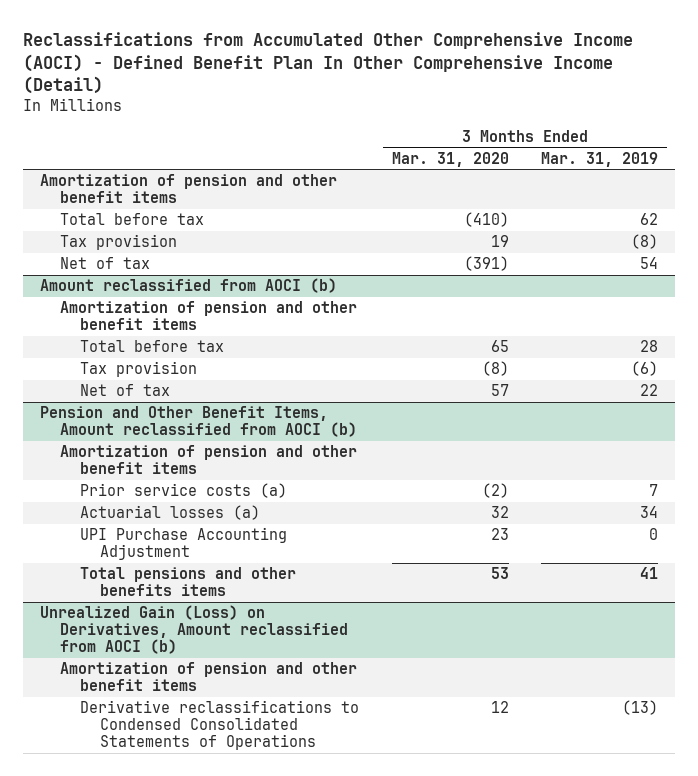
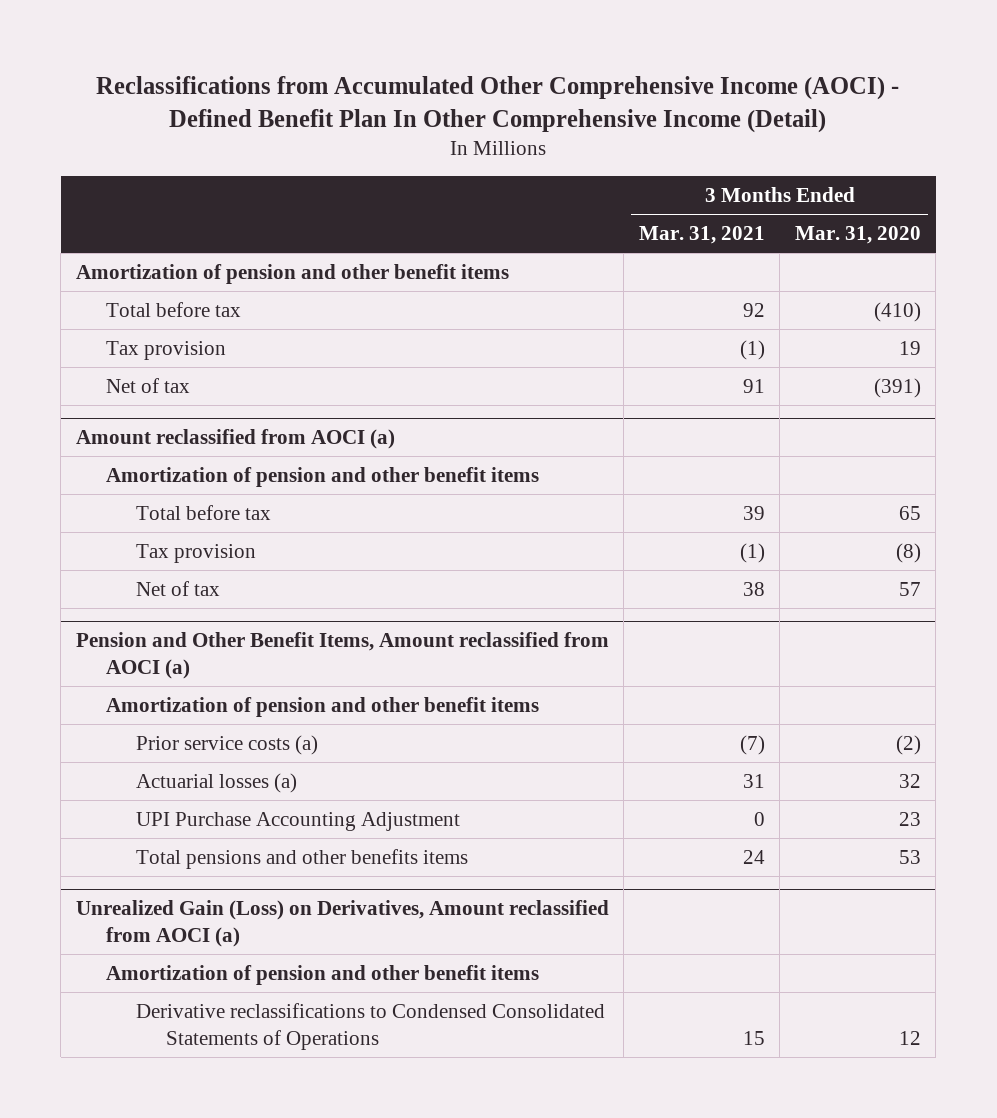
[541,151,659,167] Mar. 31, 2019 -> none
none -> [638,226,765,245] Mar. 31, 2021
[39,278,337,294] Amount reclassified from AOCI (b) -> [75,429,395,450] Amount reclassified from AOCI (a)
[39,406,357,438] Pension and Other Benefit Items, Amount reclassified from AOCI (b) -> [75,632,609,680] Pension and Other Benefit Items, Amount reclassified from AOCI (a)
[39,605,348,655] Unrealized Gain (Loss) on Derivatives, Amount reclassified from AOCI (b) -> [75,900,609,948] Unrealized Gain (Loss) on Derivatives, Amount reclassified from AOCI (a)

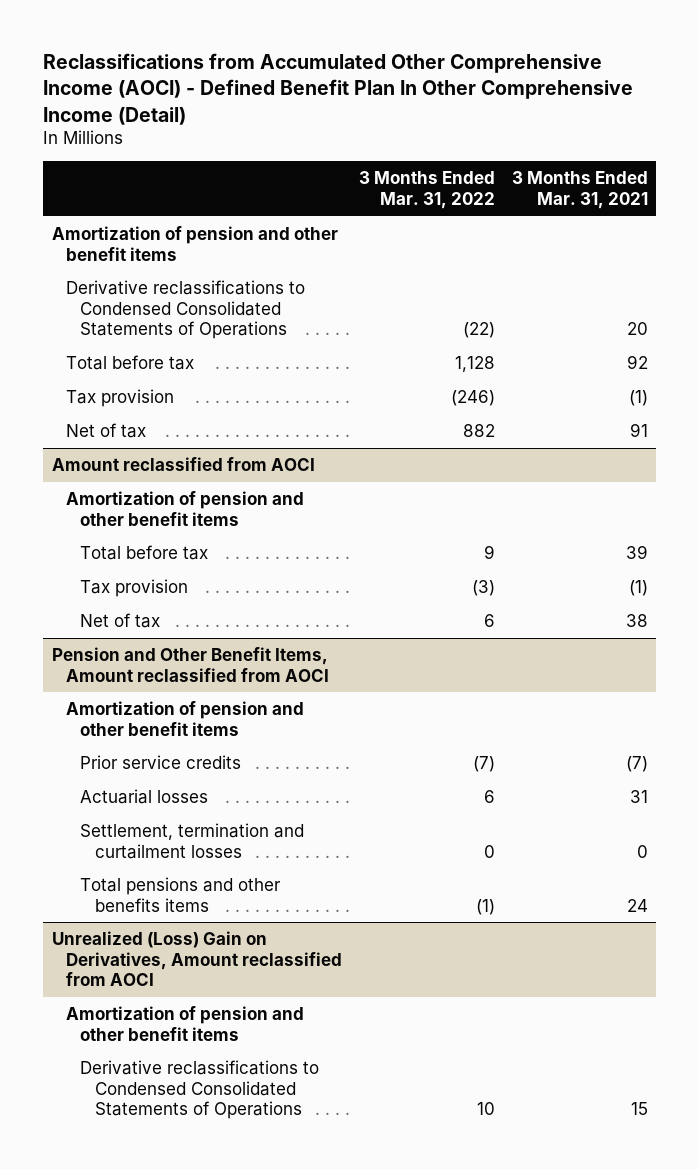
[794,226,921,245] Mar. 31, 2020 -> none
none -> [358,171,495,209] 3 Months Ended Mar. 31, 2022
none -> [65,279,305,340] Derivative reclassifications to Condensed Consolidated Statements of Operations
[75,429,395,450] Amount reclassified from AOCI (a) -> [51,456,315,471] Amount reclassified from AOCI
[75,632,609,680] Pension and Other Benefit Items, Amount reclassified from AOCI (a) -> [51,646,329,682] Pension and Other Benefit Items, Amount reclassified from AOCI
[135,811,460,831] UPI Purchase Accounting Adjustment -> none
[135,734,318,755] Prior service costs (a) -> [80,754,242,769] Prior service credits
[135,772,297,793] Actuarial losses (a) -> [80,788,209,804] Actuarial losses
none -> [80,822,305,859] Settlement, termination and curtailment losses
[75,900,609,948] Unrealized Gain (Loss) on Derivatives, Amount reclassified from AOCI (a) -> [51,930,342,987] Unrealized (Loss) Gain on Derivatives, Amount reclassified from AOCI

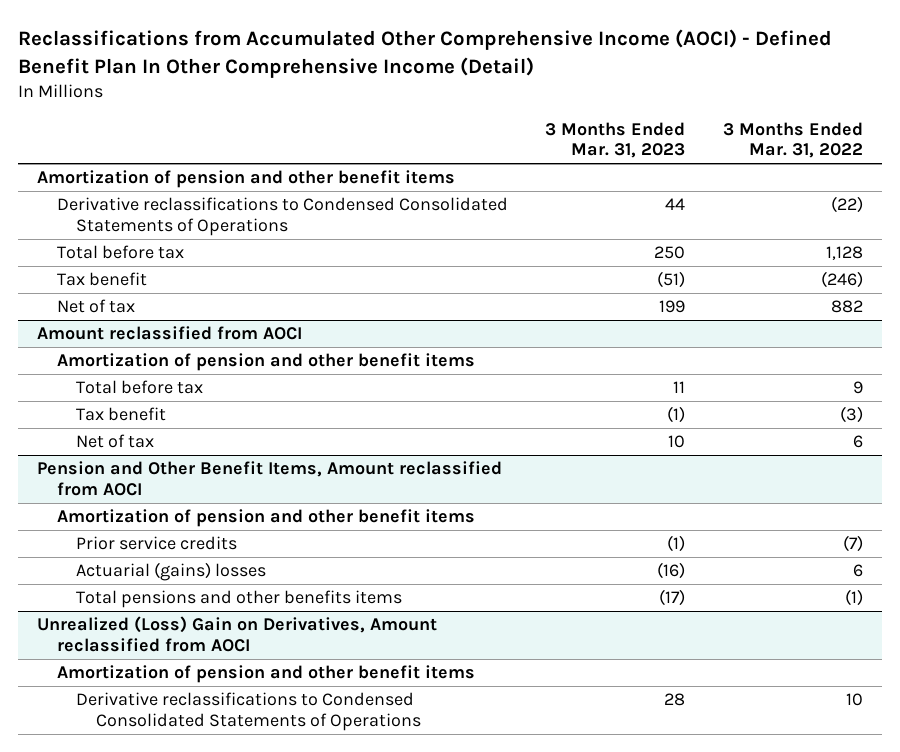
[511,171,648,209] 3 Months Ended Mar. 31, 2021 -> none
none -> [545,121,686,159] 3 Months Ended Mar. 31, 2023
[65,388,174,407] Tax provision -> [56,272,147,287] Tax benefit
[80,578,189,597] Tax provision -> [76,407,167,422] Tax benefit
[80,822,305,859] Settlement, termination and curtailment losses -> none
[80,788,209,804] Actuarial losses -> [76,562,267,582] Actuarial (gains) losses

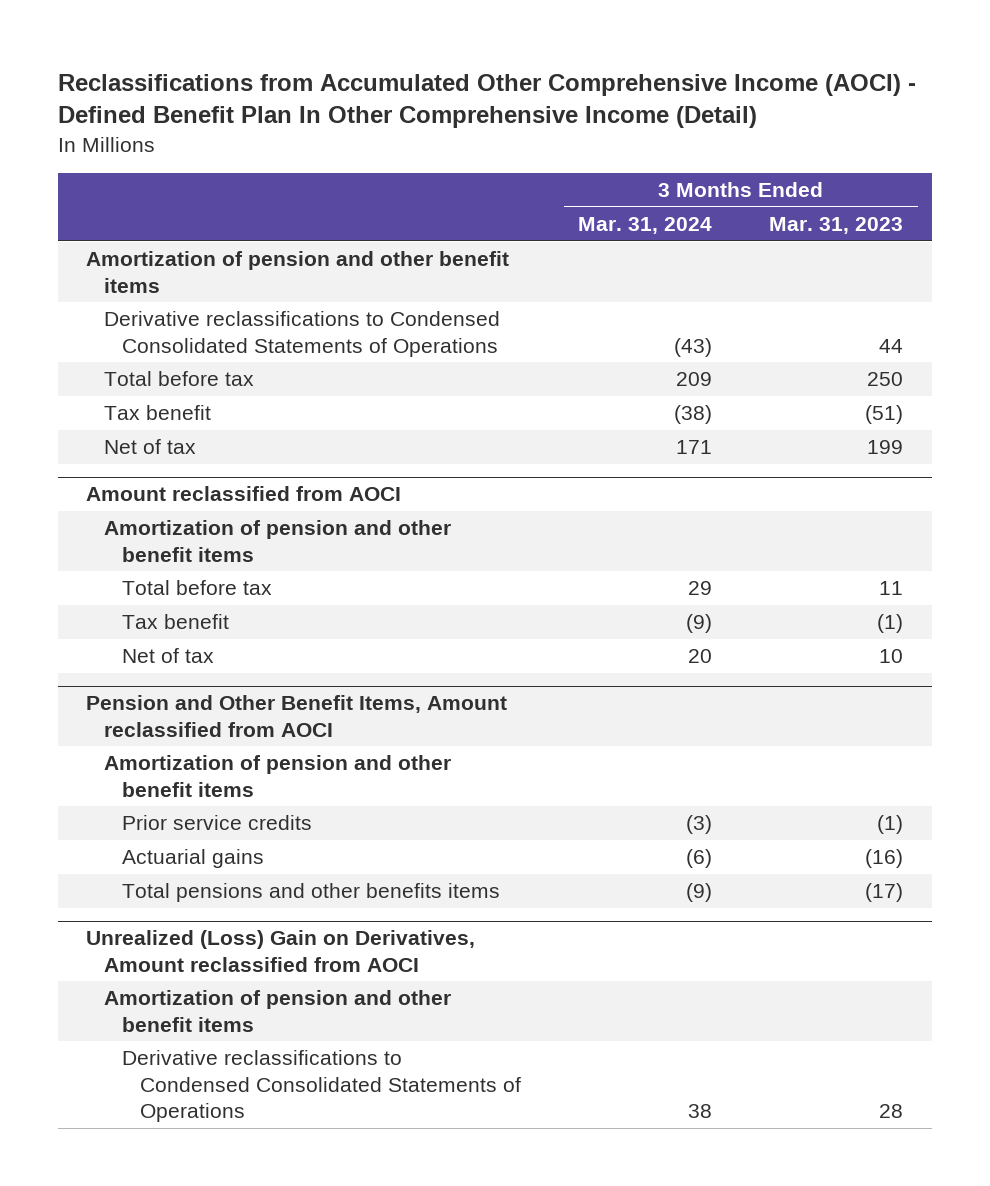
[723,121,864,159] 3 Months Ended Mar. 31, 2022 -> none
none -> [577,216,712,234] Mar. 31, 2024
[76,562,267,582] Actuarial (gains) losses -> [121,849,264,869] Actuarial gains

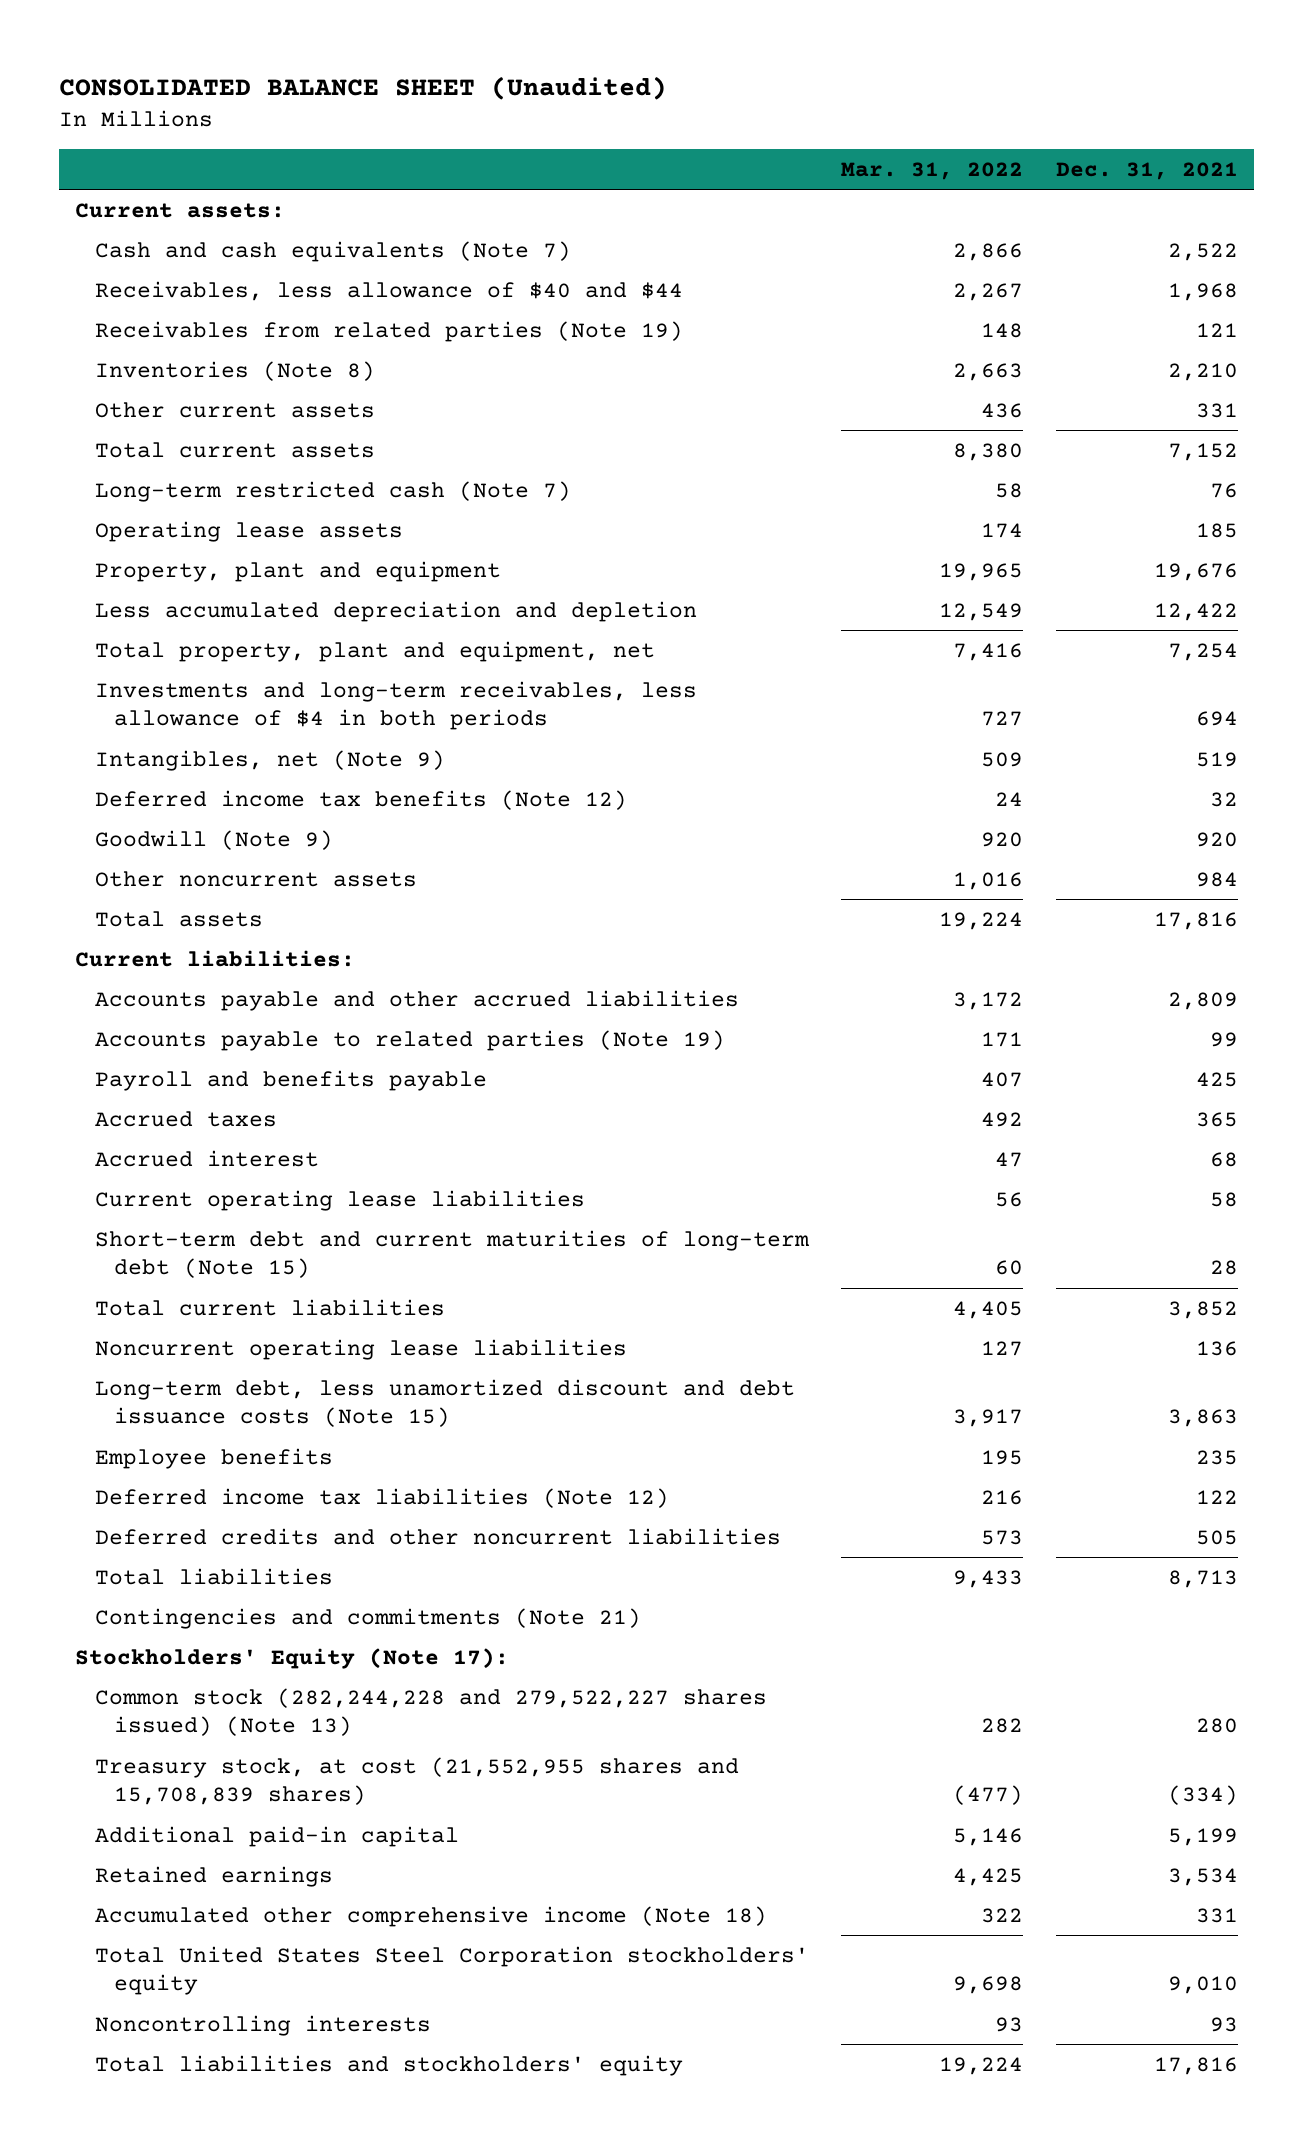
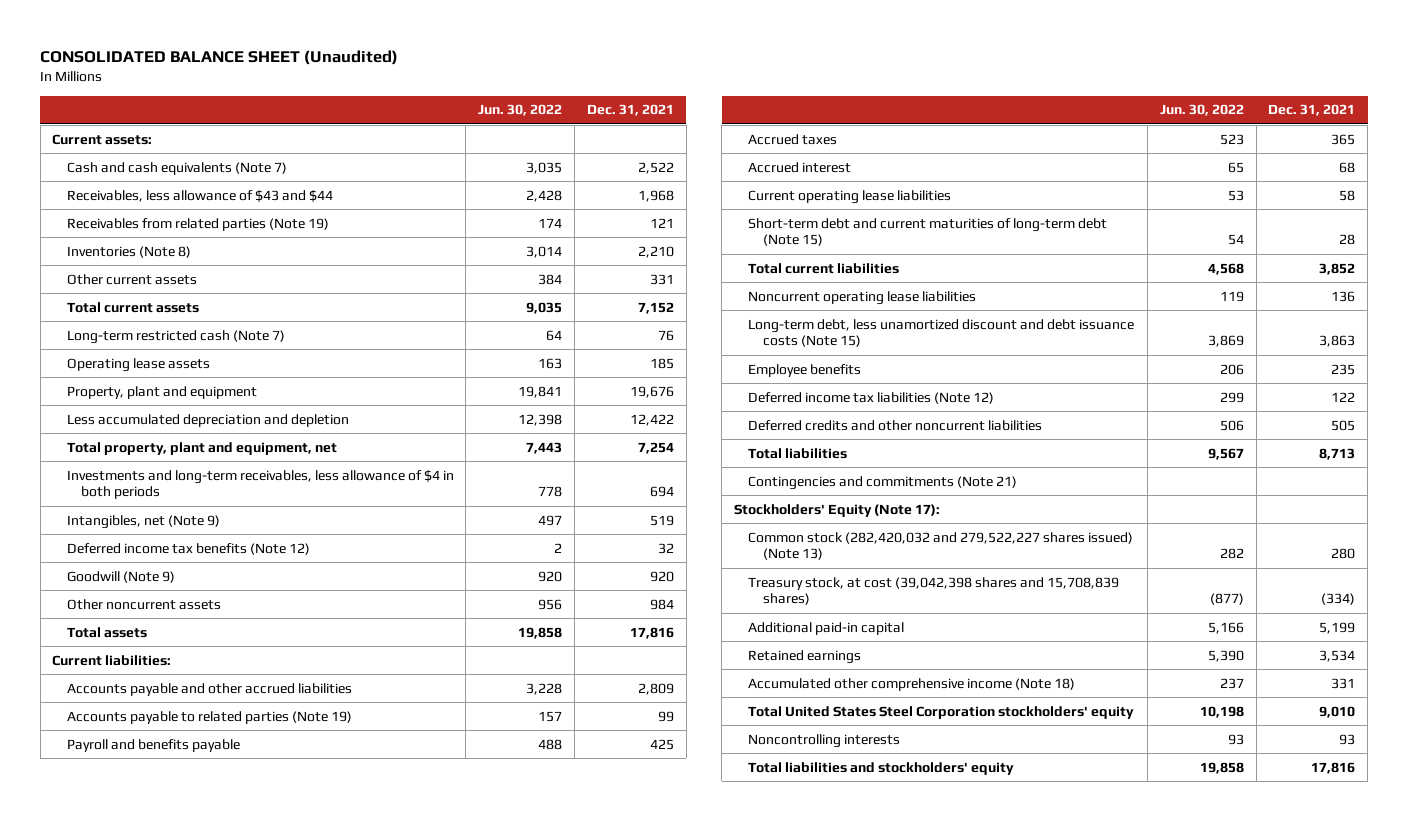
[841,161,1024,180] Mar. 31, 2022 -> none
none -> [478,104,563,117] Jun. 30, 2022
[94,280,683,301] Receivables, less allowance of $40 and $44 -> [66,189,333,202] Receivables, less allowance of $43 and $44
[94,1687,767,1737] Common stock (282,244,228 and 279,522,227 shares issued) (Note 13) -> [748,531,1134,561] Common stock (282,420,032 and 279,522,227 shares issued) (Note 13)
[94,1756,739,1806] Treasury stock, at cost (21,552,955 shares and 15,708,839 shares) -> [748,576,1120,606] Treasury stock, at cost (39,042,398 shares and 15,708,839 shares)

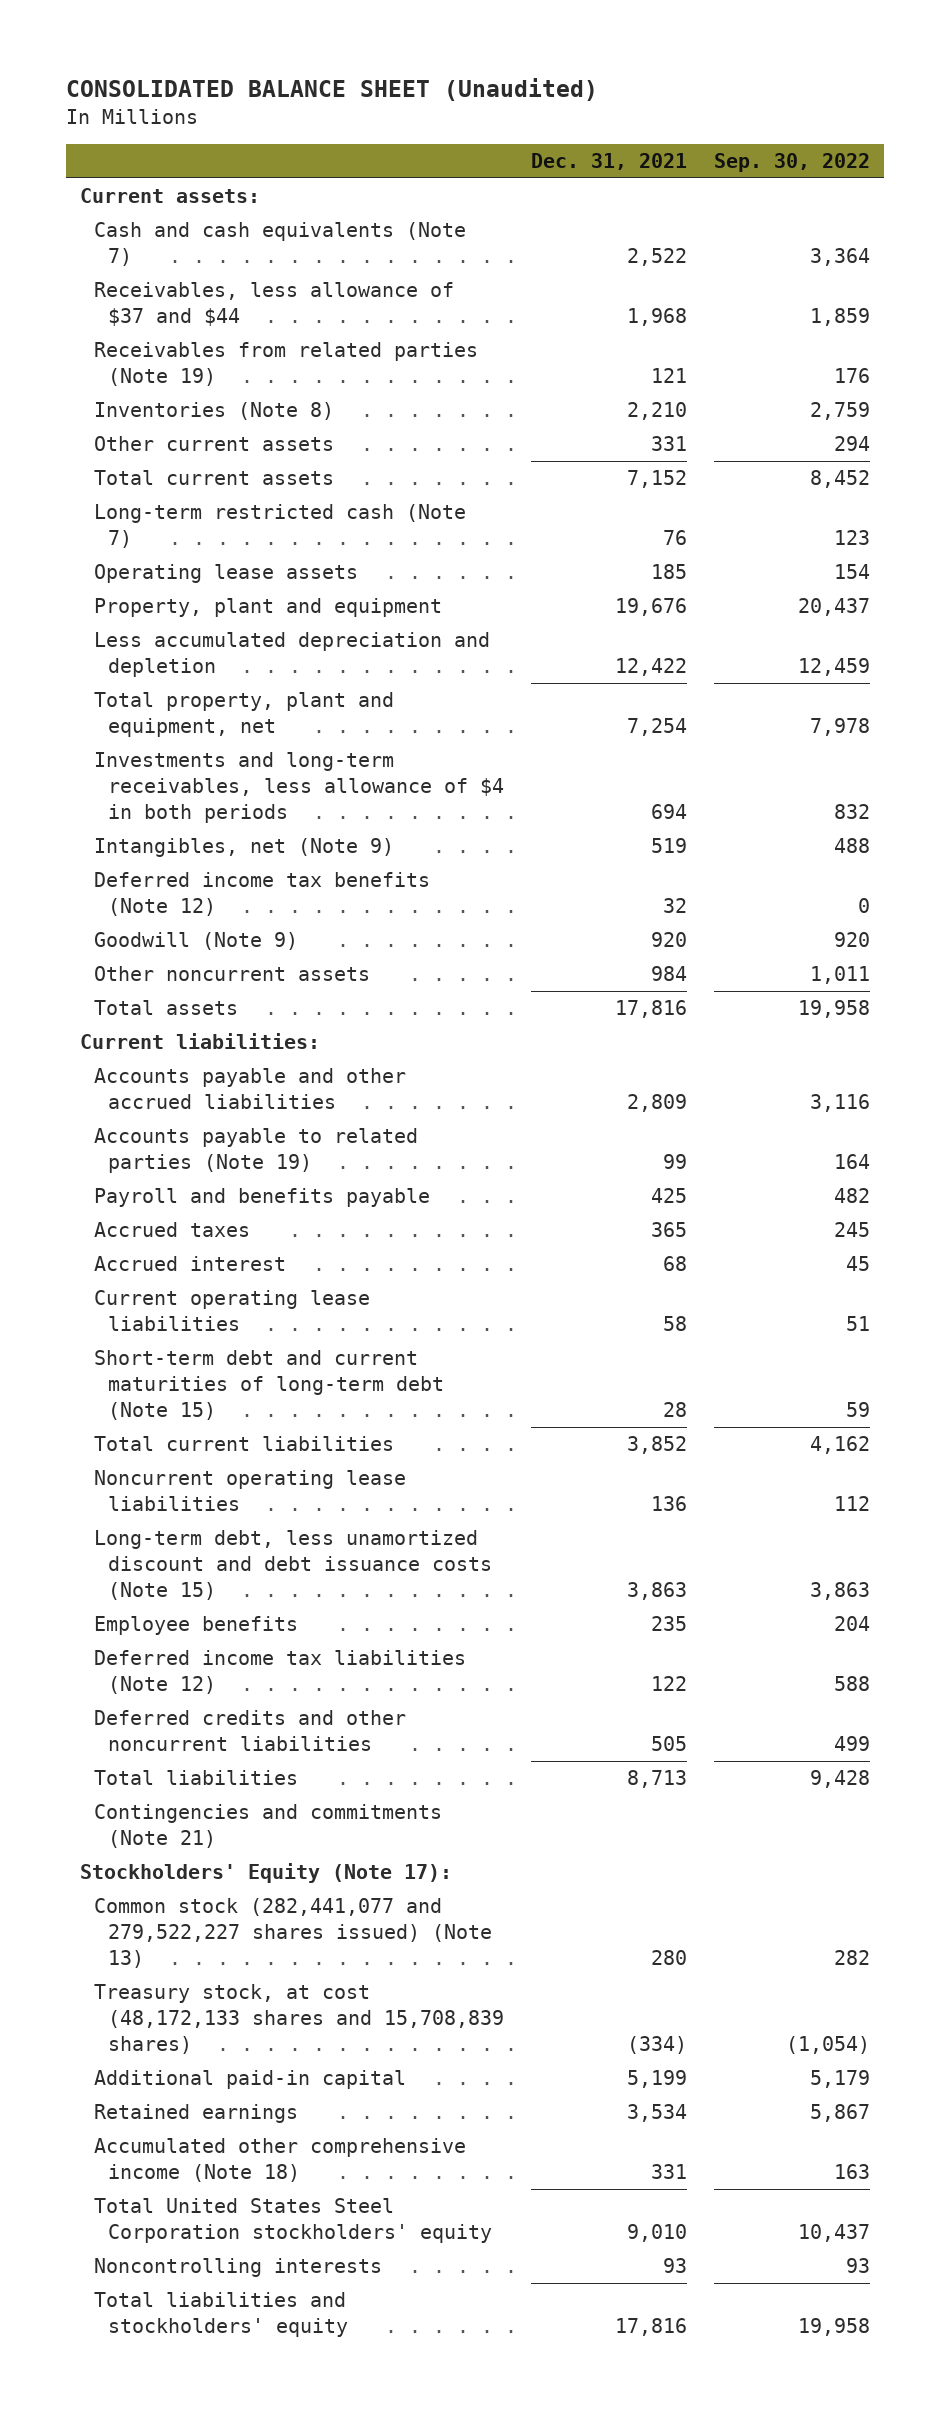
[478,104,563,117] Jun. 30, 2022 -> none
none -> [714,153,871,173] Sep. 30, 2022
[66,189,333,202] Receivables, less allowance of $43 and $44 -> [93,282,454,327] Receivables, less allowance of $37 and $44
[748,531,1134,561] Common stock (282,420,032 and 279,522,227 shares issued) (Note 13) -> [93,1898,492,1968] Common stock (282,441,077 and 279,522,227 shares issued) (Note 13)
[748,576,1120,606] Treasury stock, at cost (39,042,398 shares and 15,708,839 shares) -> [93,1984,504,2054] Treasury stock, at cost (48,172,133 shares and 15,708,839 shares)

